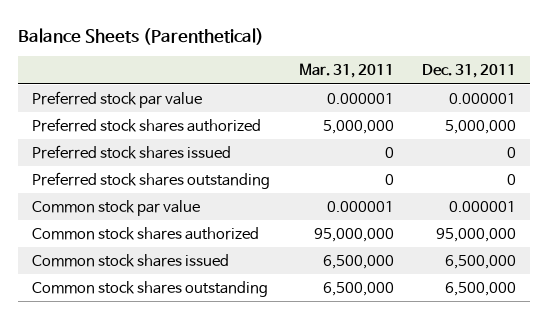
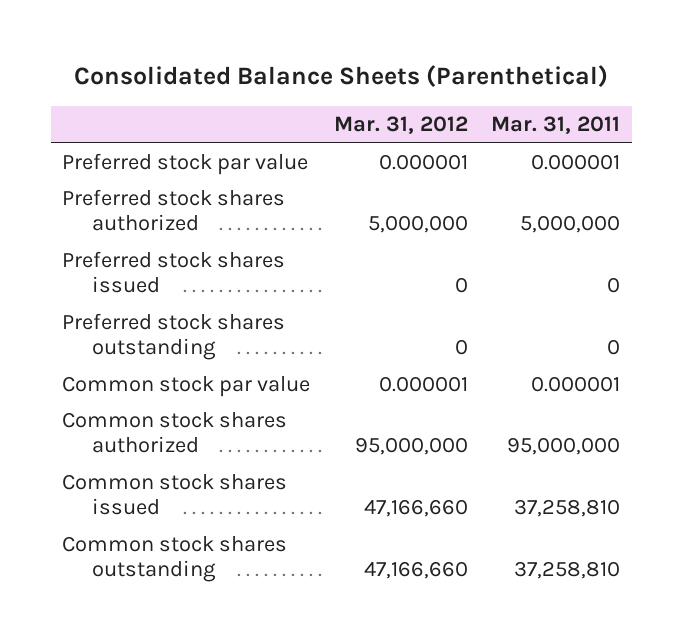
[18,27,265,45] Balance Sheets (Parenthetical) -> [74,65,609,88] Consolidated Balance Sheets (Parenthetical)
[422,64,517,79] Dec. 31, 2011 -> none
none -> [333,116,468,135] Mar. 31, 2012
[322,254,394,269] 6,500,000 -> [514,499,621,518] 37,258,810
[322,281,394,296] 6,500,000 -> [514,561,621,580] 37,258,810

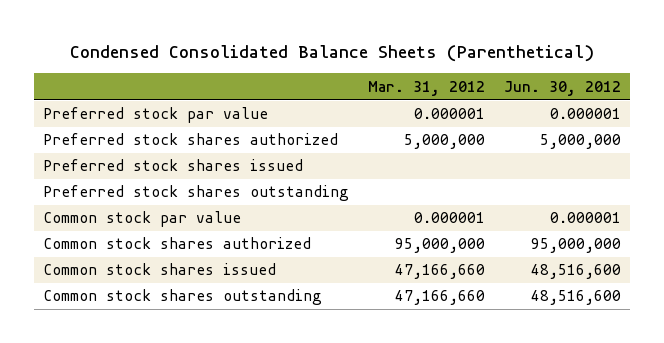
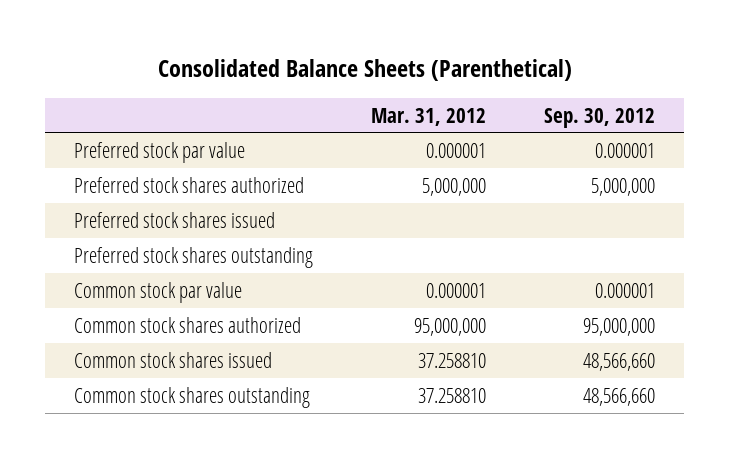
[69,44,594,62] Condensed Consolidated Balance Sheets (Parenthetical) -> [157,59,572,82] Consolidated Balance Sheets (Parenthetical)
[503,80,621,96] Jun. 30, 2012 -> none
none -> [544,107,656,128] Sep. 30, 2012
[394,264,485,280] 47,166,660 -> [418,352,487,368] 37.258810
[394,290,485,306] 47,166,660 -> [418,387,487,403] 37.258810

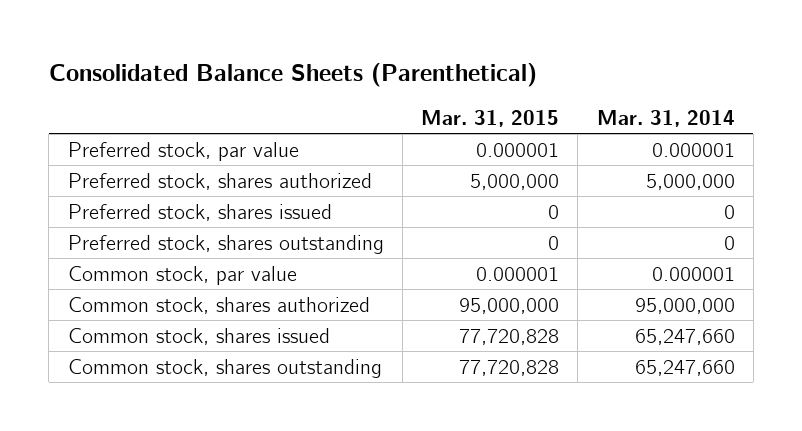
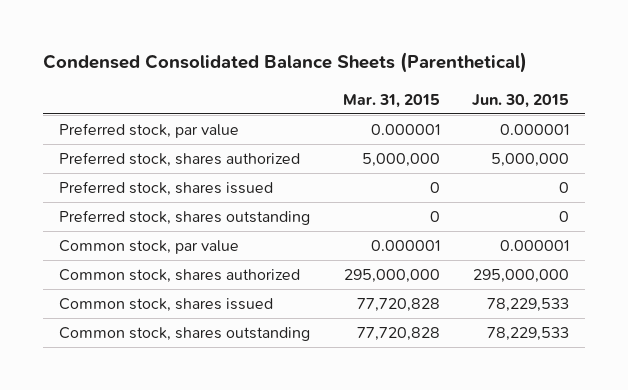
[48,63,537,88] Consolidated Balance Sheets (Parenthetical) -> [43,52,528,74] Condensed Consolidated Balance Sheets (Parenthetical)
[596,110,735,128] Mar. 31, 2014 -> none
none -> [471,93,569,108] Jun. 30, 2015
[459,297,560,314] 95,000,000 -> [343,269,440,284] 295,000,000

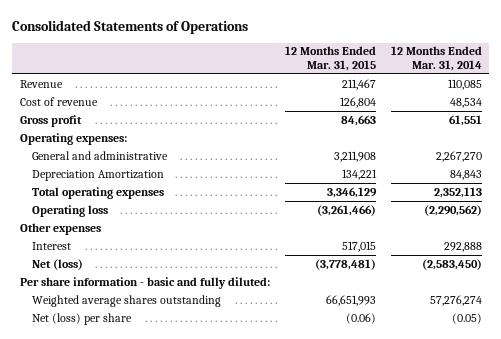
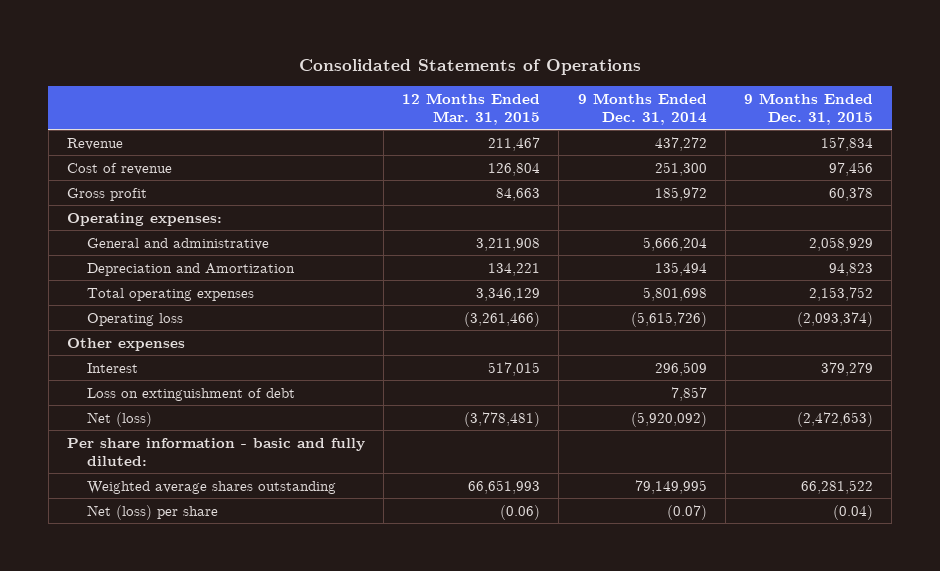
[390,46,482,72] 12 Months Ended Mar. 31, 2014 -> none
none -> [577,92,707,125] 9 Months Ended Dec. 31, 2014
none -> [743,92,873,125] 9 Months Ended Dec. 31, 2015
[31,169,164,181] Depreciation Amortization -> [86,262,295,276] Depreciation and Amortization
none -> [86,387,295,401] Loss on extinguishment of debt

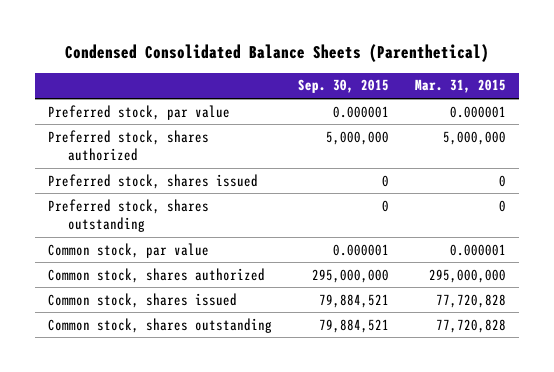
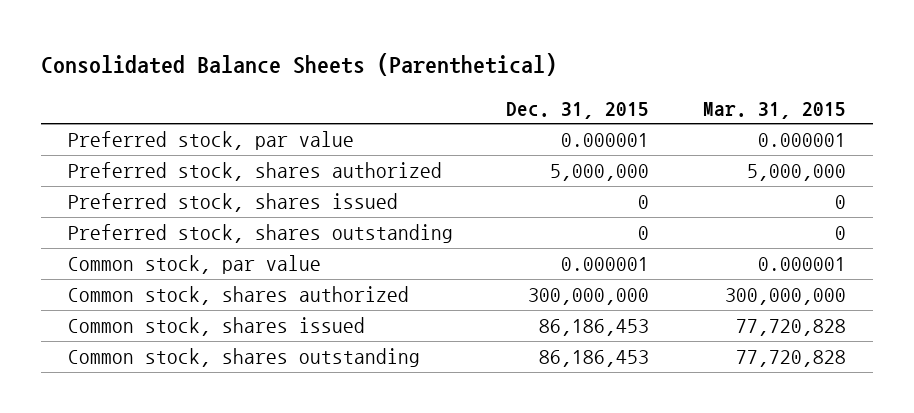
[65,44,490,63] Condensed Consolidated Balance Sheets (Parenthetical) -> [40,53,557,77] Consolidated Balance Sheets (Parenthetical)
[298,79,390,94] Sep. 30, 2015 -> none
none -> [506,101,650,119] Dec. 31, 2015
[429,268,507,283] 295,000,000 -> [725,287,847,305] 300,000,000

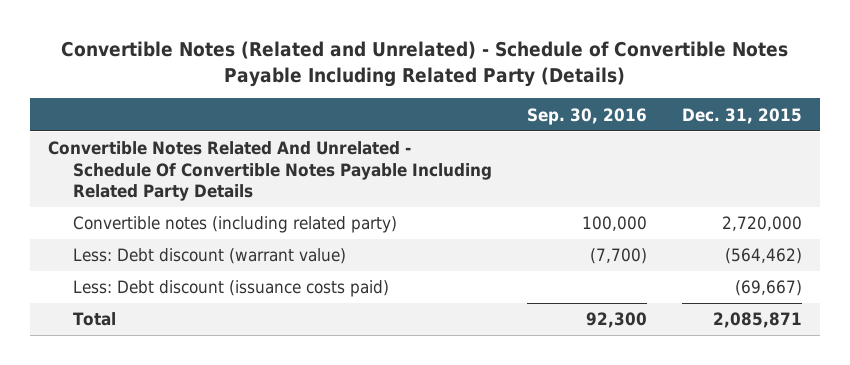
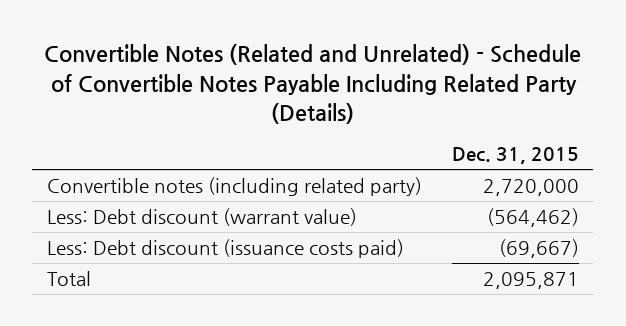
[527,107,648,125] Sep. 30, 2016 -> none
[47,141,493,202] Convertible Notes Related And Unrelated - Schedule Of Convertible Notes Payable Including Related Party Details -> none
[713,312,803,329] 2,085,871 -> [482,272,579,290] 2,095,871

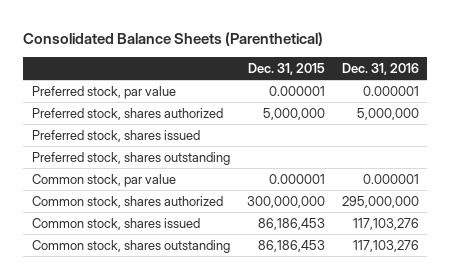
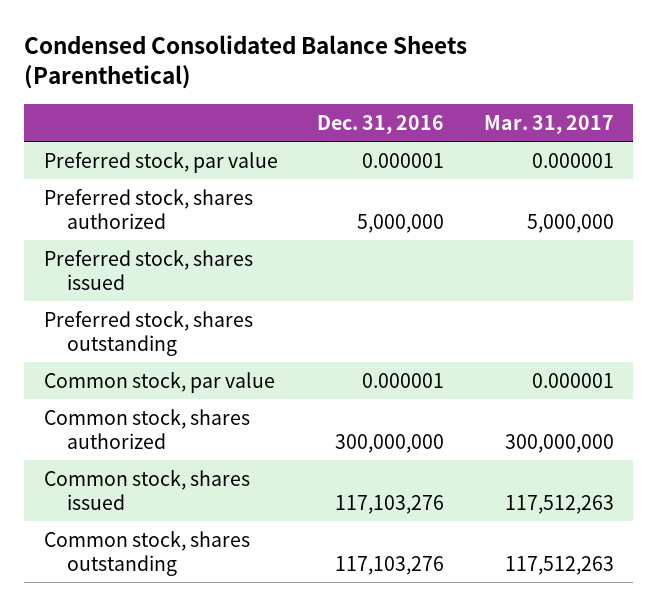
[23,31,324,46] Consolidated Balance Sheets (Parenthetical) -> [23,35,467,90] Condensed Consolidated Balance Sheets (Parenthetical)
[247,62,325,75] Dec. 31, 2015 -> none
none -> [483,114,614,134] Mar. 31, 2017
[341,195,419,208] 295,000,000 -> [335,433,445,453] 300,000,000

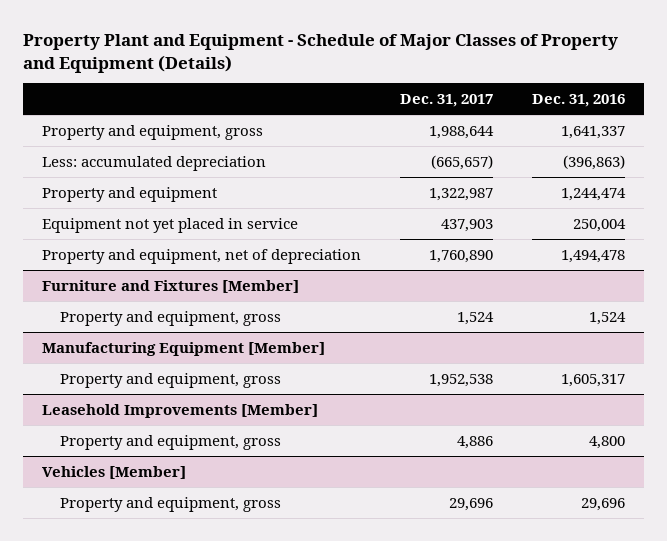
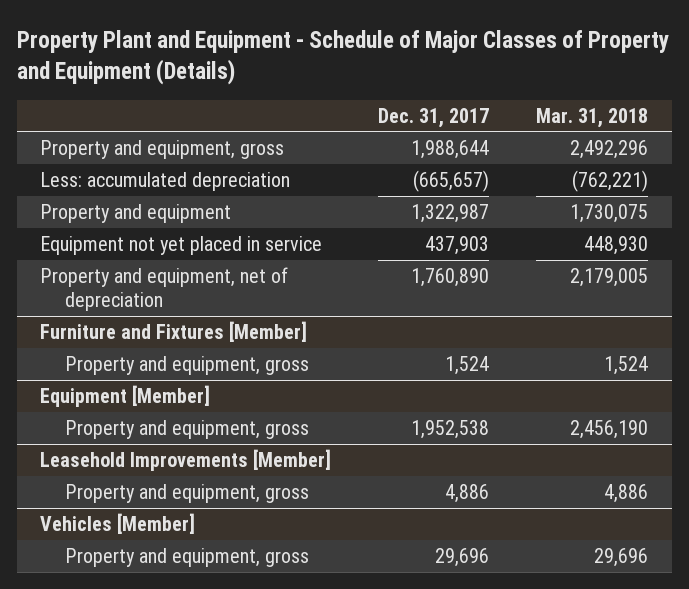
[531,94,625,108] Dec. 31, 2016 -> none
none -> [536,107,649,128] Mar. 31, 2018
[41,341,325,356] Manufacturing Equipment [Member] -> [40,385,211,408] Equipment [Member]

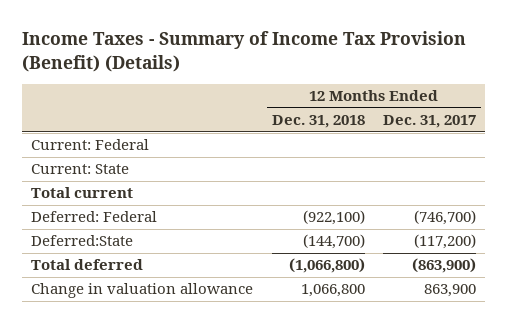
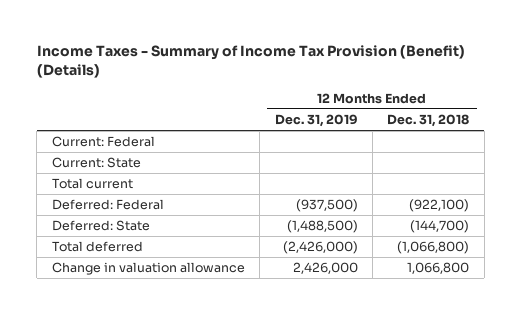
[383,115,477,129] Dec. 31, 2017 -> none
none -> [274,113,358,127] Dec. 31, 2019
[31,235,134,247] Deferred:State -> [51,220,150,232] Deferred: State

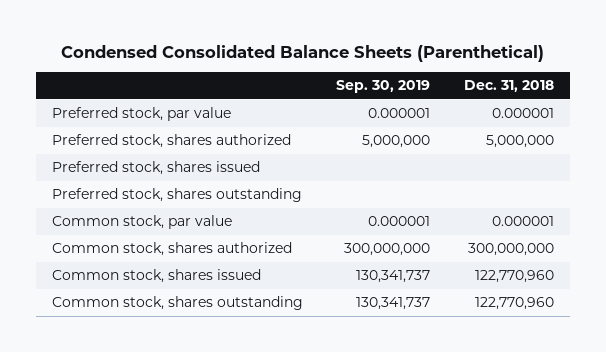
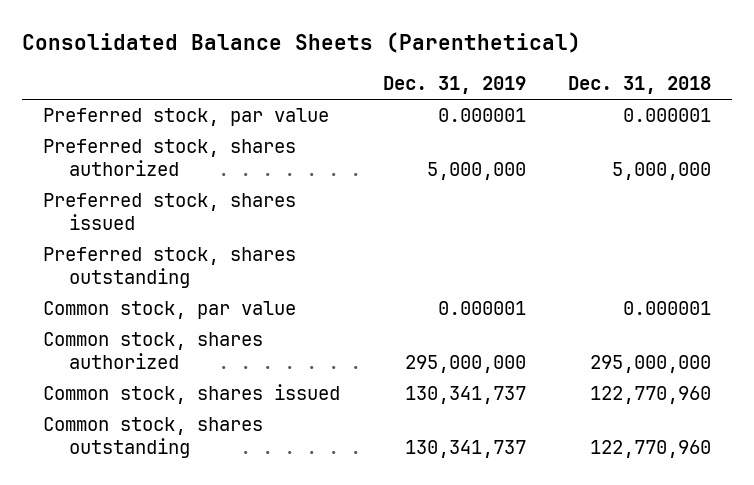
[60,44,544,62] Condensed Consolidated Balance Sheets (Parenthetical) -> [21,32,581,54] Consolidated Balance Sheets (Parenthetical)
[336,80,431,94] Sep. 30, 2019 -> none
none -> [382,76,526,95] Dec. 31, 2019
[467,243,554,257] 300,000,000 -> [590,355,712,374] 295,000,000

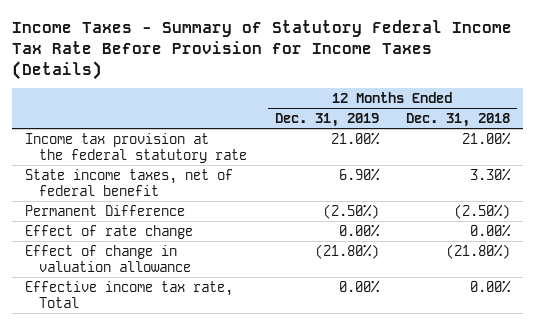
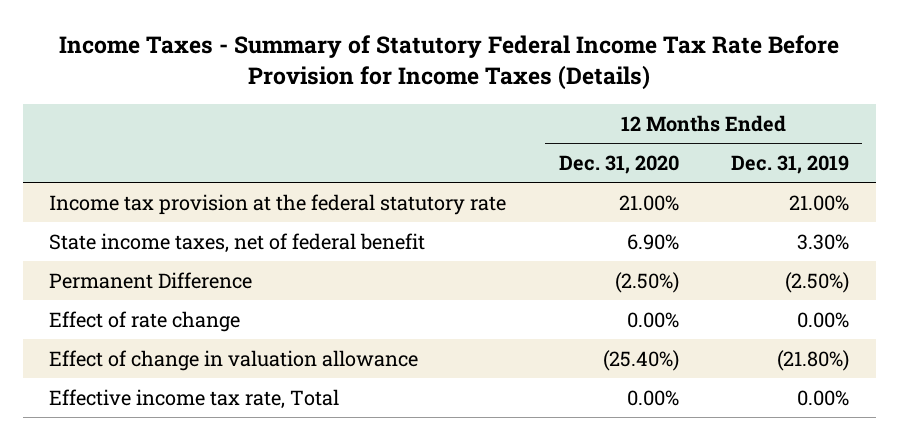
[405,113,510,128] Dec. 31, 2018 -> none
none -> [558,154,679,174] Dec. 31, 2020
[338,167,380,181] 6.90% -> [797,233,850,250] 3.30%

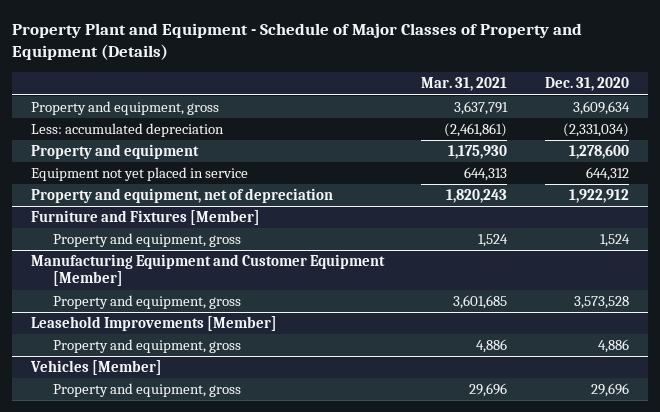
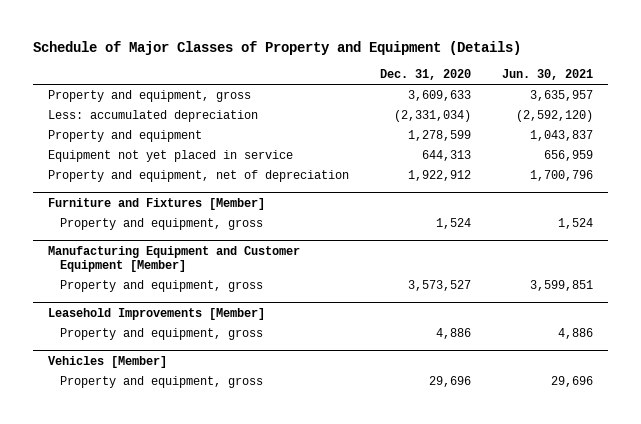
[11,22,582,61] Property Plant and Equipment - Schedule of Major Classes of Property and Equipment (Details) -> [32,40,521,55] Schedule of Major Classes of Property and Equipment (Details)
[421,77,508,92] Mar. 31, 2021 -> none
none -> [501,69,593,81] Jun. 30, 2021
[573,101,631,116] 3,609,634 -> [408,90,472,102] 3,609,633
[569,145,630,160] 1,278,600 -> [408,130,472,142] 1,278,599
[586,167,630,182] 644,312 -> [422,150,472,162] 644,313
[574,296,630,310] 3,573,528 -> [408,280,472,292] 3,573,527

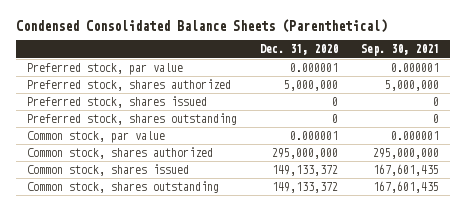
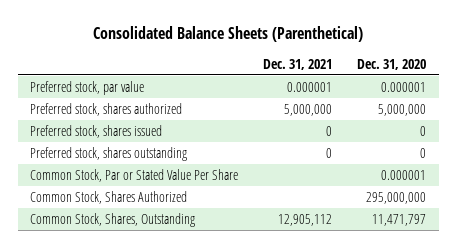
[15,18,387,33] Condensed Consolidated Balance Sheets (Parenthetical) -> [93,26,364,43] Consolidated Balance Sheets (Parenthetical)
[360,44,439,57] Sep. 30, 2021 -> none
none -> [263,58,333,70] Dec. 31, 2021
[27,163,190,176] Common stock, shares issued -> none
[27,130,166,143] Common stock, par value -> [30,168,239,182] Common Stock, Par or Stated Value Per Share
[27,146,214,159] Common stock, shares authorized -> [30,190,188,204] Common Stock, Shares Authorized
[27,180,220,193] Common stock, shares outstanding -> [30,212,196,227] Common Stock, Shares, Outstanding
[271,181,338,193] 149,133,372 -> [372,213,427,226] 11,471,797

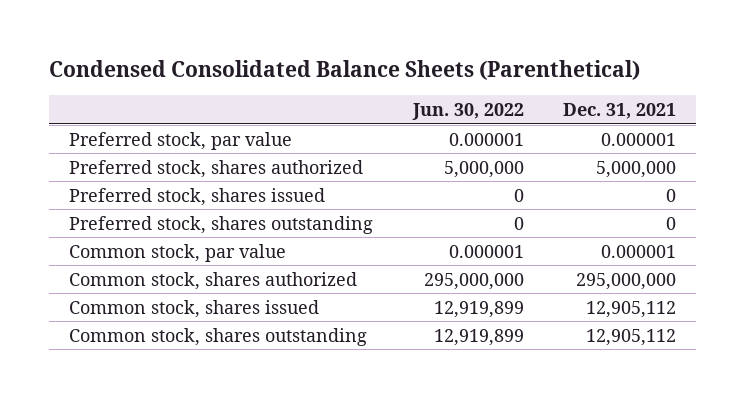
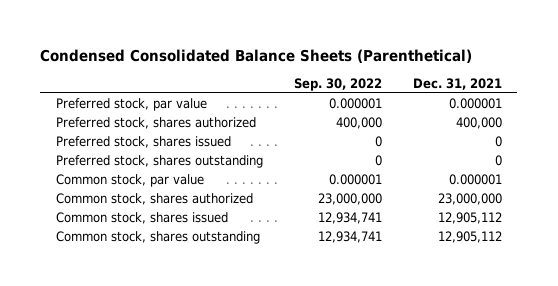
[411,102,524,120] Jun. 30, 2022 -> none
none -> [293,78,382,92] Sep. 30, 2022
[596,160,677,178] 5,000,000 -> [455,117,502,130] 400,000
[576,272,677,290] 295,000,000 -> [437,193,502,206] 23,000,000

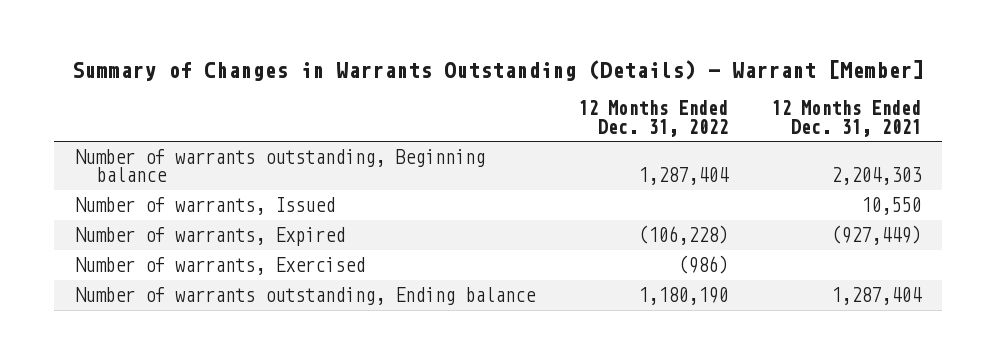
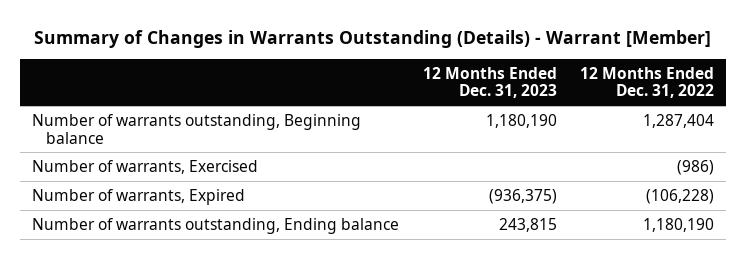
[770,100,921,137] 12 Months Ended Dec. 31, 2021 -> none
none -> [422,66,557,99] 12 Months Ended Dec. 31, 2023
[75,197,336,216] Number of warrants, Issued -> none
[75,227,346,247] Number of warrants, Expired -> [31,188,245,205] Number of warrants, Expired

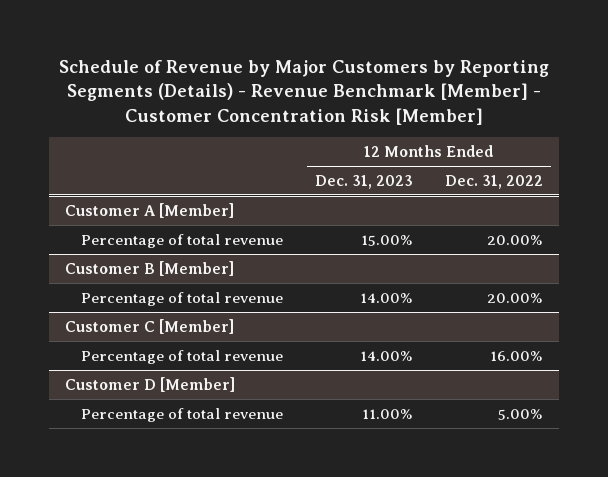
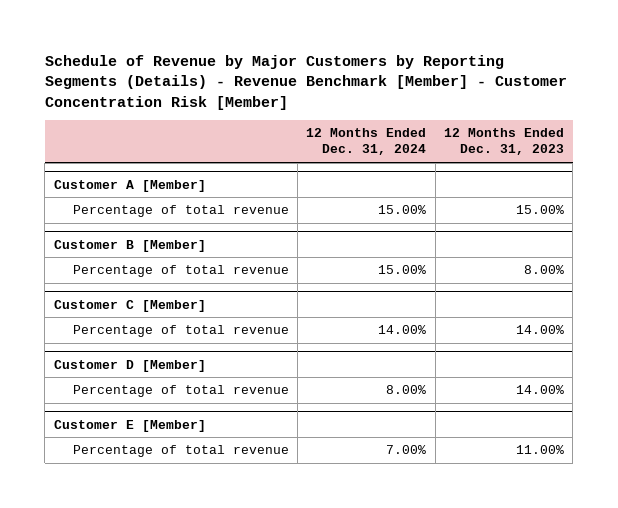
[445,174,544,189] Dec. 31, 2022 -> none
none -> [306,128,427,156] 12 Months Ended Dec. 31, 2024
[360,292,414,303] 14.00% -> [523,265,564,275] 8.00%
none -> [72,385,289,398] Percentage of total revenue
none -> [53,419,206,432] Customer E [Member]

